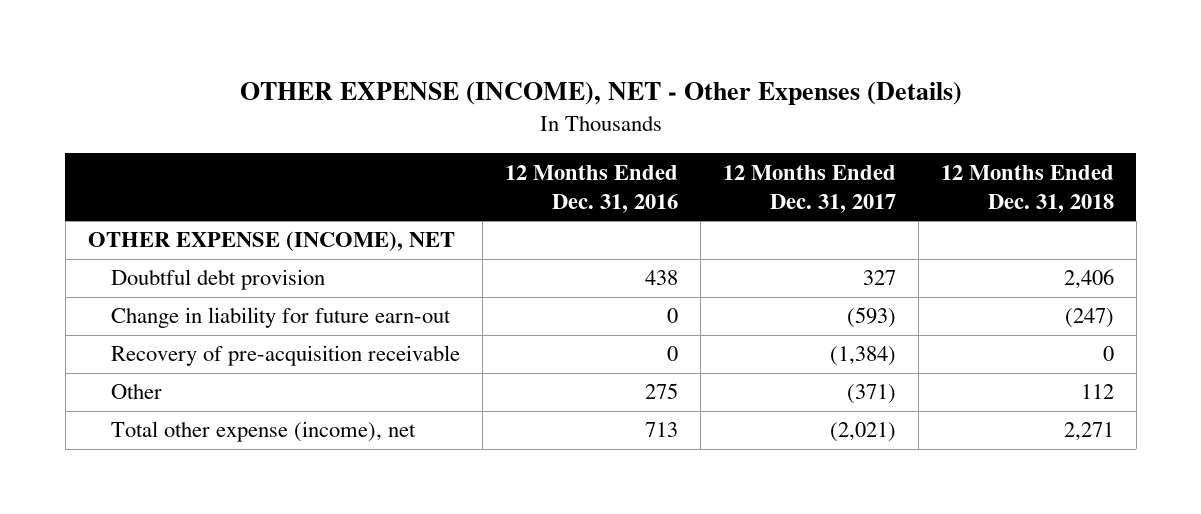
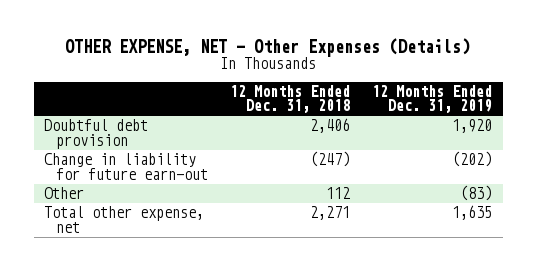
[239,82,962,106] OTHER EXPENSE (INCOME), NET - Other Expenses (Details) -> [65,37,471,57] OTHER EXPENSE, NET - Other Expenses (Details)
[504,164,678,213] 12 Months Ended Dec. 31, 2016 -> none
[722,164,896,213] 12 Months Ended Dec. 31, 2017 -> none
none -> [371,84,492,114] 12 Months Ended Dec. 31, 2019
[87,231,455,252] OTHER EXPENSE (INCOME), NET -> none
[110,345,460,367] Recovery of pre-acquisition receivable -> none
[110,421,416,443] Total other expense (income), net -> [44,206,205,233] Total other expense, net

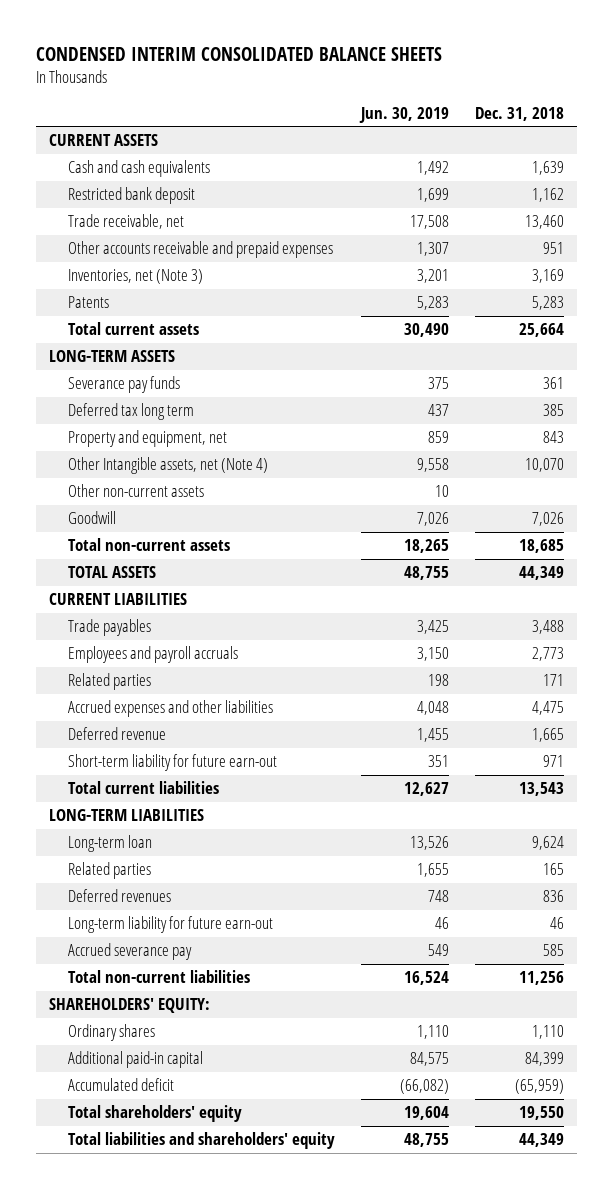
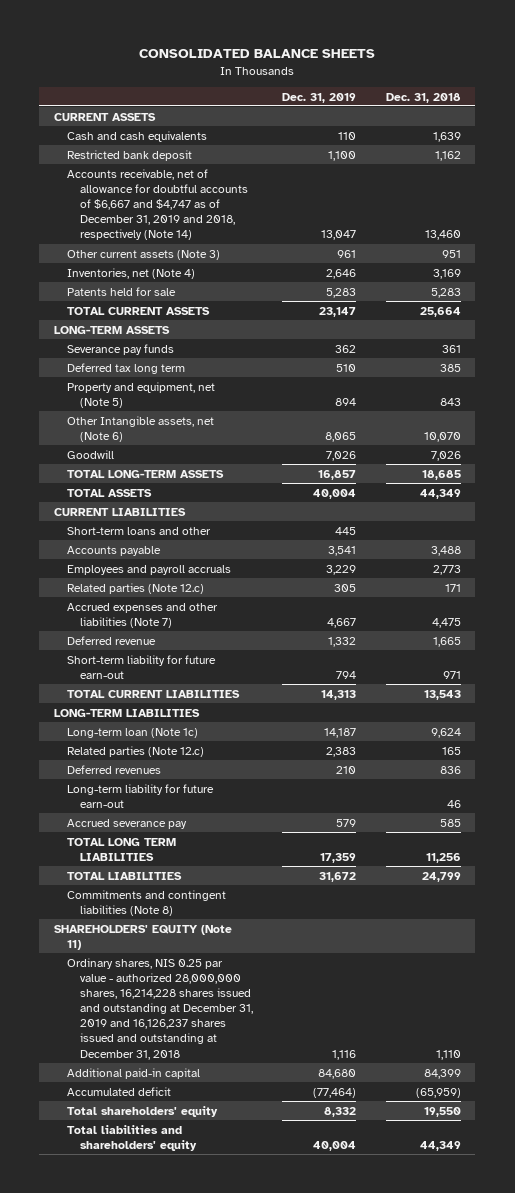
[35,47,442,62] CONDENSED INTERIM CONSOLIDATED BALANCE SHEETS -> [139,49,376,59] CONSOLIDATED BALANCE SHEETS
[359,106,450,123] Jun. 30, 2019 -> none
none -> [282,92,357,103] Dec. 31, 2019
[67,214,184,230] Trade receivable, net -> [66,168,248,241] Accounts receivable, net of allowance for doubtful accounts of $6,667 and $4,747 as of December 31, 2019 and 2018, respectively (Note 14)
[67,241,333,259] Other accounts receivable and prepaid expenses -> [66,249,220,260] Other current assets (Note 3)
[67,269,203,285] Inventories, net (Note 3) -> [66,267,195,279] Inventories, net (Note 4)
[67,296,109,309] Patents -> [66,286,176,296] Patents held for sale
[67,322,199,336] Total current assets -> [66,306,210,315] TOTAL CURRENT ASSETS
[67,484,204,498] Other non-current assets -> none
[67,430,227,448] Property and equipment, net -> [66,381,215,408] Property and equipment, net (Note 5)
[67,457,268,475] Other Intangible assets, net (Note 4) -> [66,415,214,442] Other Intangible assets, net (Note 6)
[67,538,230,552] Total non-current assets -> [66,469,224,478] TOTAL LONG-TERM ASSETS
none -> [66,526,211,535] Short-term loans and other
[67,619,151,637] Trade payables -> [66,545,161,556] Accounts payable
[67,673,151,691] Related parties -> [66,582,204,594] Related parties (Note 12.c)
[67,700,273,718] Accrued expenses and other liabilities -> [66,602,218,628] Accrued expenses and other liabilities (Note 7)
[67,781,219,795] Total current liabilities -> [66,689,240,698] TOTAL CURRENT LIABILITIES
[67,835,152,853] Long-term loan -> [66,727,198,738] Long-term loan (Note 1c)
[67,862,151,880] Related parties -> [66,745,204,757] Related parties (Note 12.c)
[67,970,250,984] Total non-current liabilities -> [66,837,176,861] TOTAL LONG TERM LIABILITIES
none -> [66,871,182,880] TOTAL LIABILITIES
none -> [66,889,226,916] Commitments and contingent liabilities (Note 8)
[48,998,210,1014] SHAREHOLDERS' EQUITY: -> [53,924,232,950] SHAREHOLDERS' EQUITY (Note 11)
[67,1024,155,1042] Ordinary shares -> [66,957,253,1060] Ordinary shares, NIS 0.25 par value - authorized 28,000,000 shares, 16,214,228 shares issued and outstanding at December 31, 2019 and 16,126,237 shares issued and outstanding at December 31, 2018

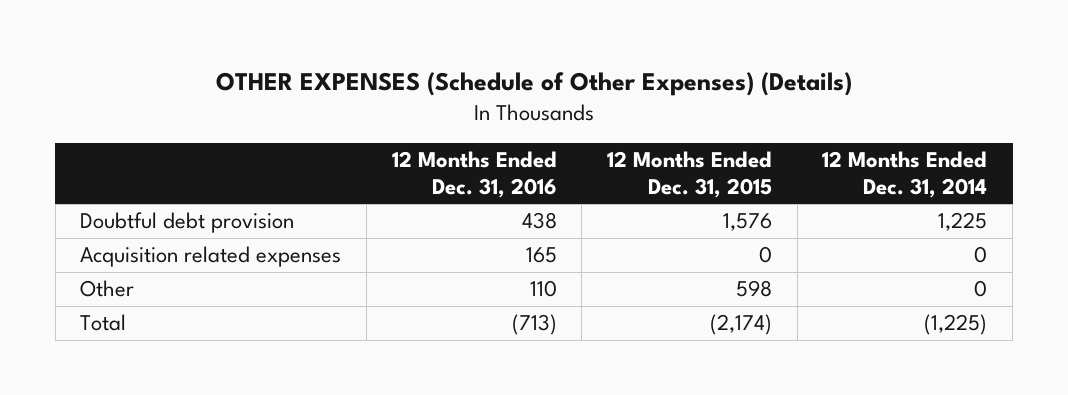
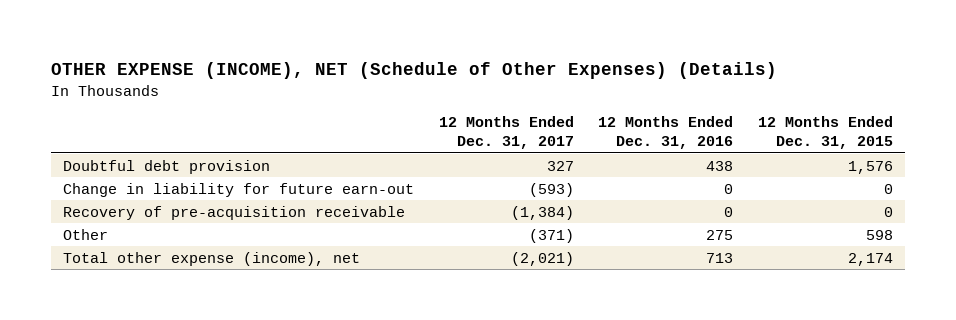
[215,72,852,97] OTHER EXPENSES (Schedule of Other Expenses) (Details) -> [51,61,778,79] OTHER EXPENSE (INCOME), NET (Schedule of Other Expenses) (Details)
[822,150,988,198] 12 Months Ended Dec. 31, 2014 -> none
none -> [438,116,574,150] 12 Months Ended Dec. 31, 2017
[80,246,342,268] Acquisition related expenses -> none
none -> [63,182,415,197] Change in liability for future earn-out
none -> [63,205,406,220] Recovery of pre-acquisition receivable
[529,280,557,298] 110 -> [706,229,734,240] 275
[80,314,127,332] Total -> [63,251,361,266] Total other expense (income), net
[511,314,557,336] (713) -> [706,252,734,263] 713
[710,314,773,336] (2,174) -> [847,252,893,266] 2,174

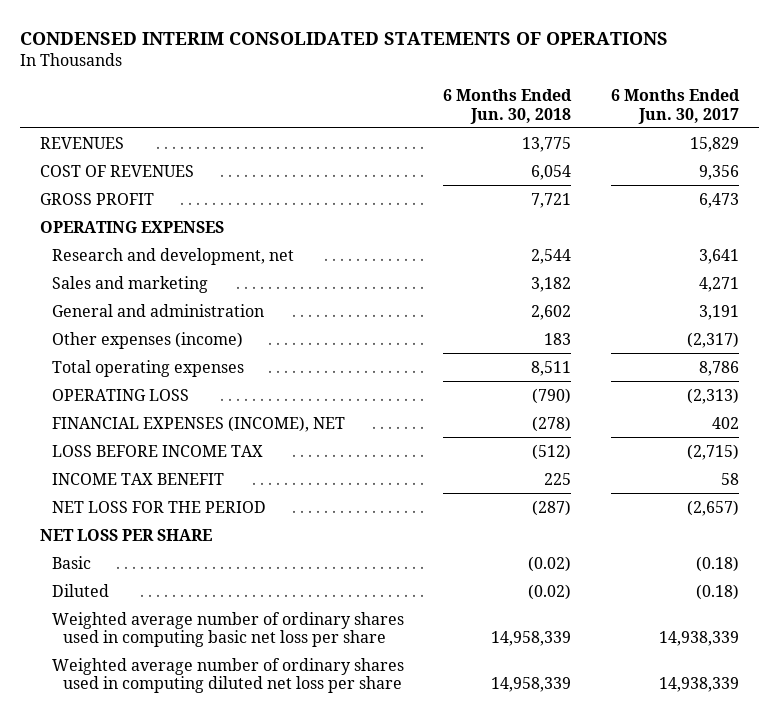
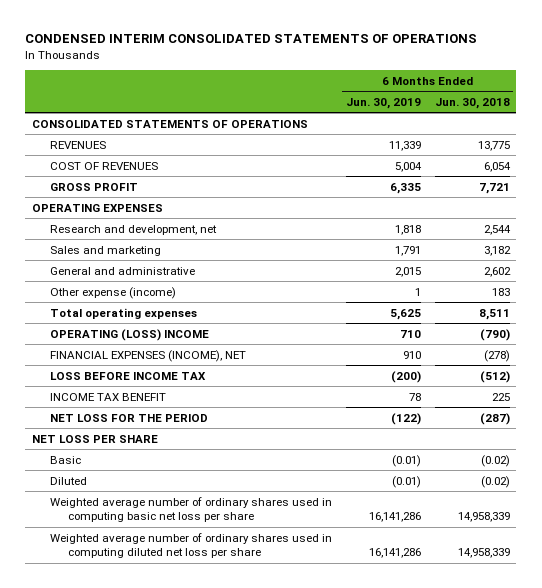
[611,89,741,124] 6 Months Ended Jun. 30, 2017 -> none
none -> [345,97,421,109] Jun. 30, 2019
none -> [32,119,309,128] CONSOLIDATED STATEMENTS OF OPERATIONS
[51,303,264,317] General and administration -> [50,266,196,275] General and administrative
[51,331,243,349] Other expenses (income) -> [50,286,177,299] Other expense (income)
[51,388,189,401] OPERATING LOSS -> [50,328,210,341] OPERATING (LOSS) INCOME

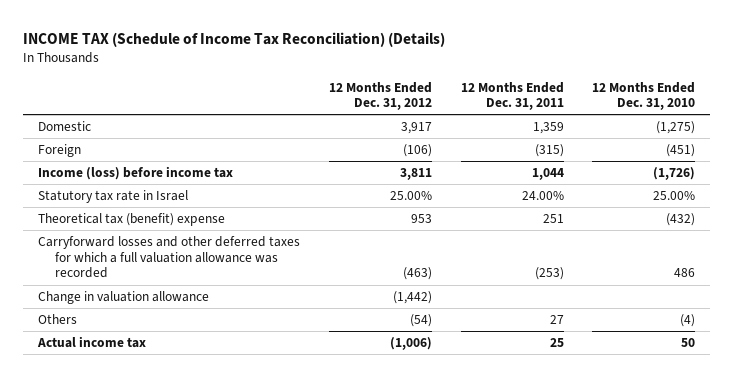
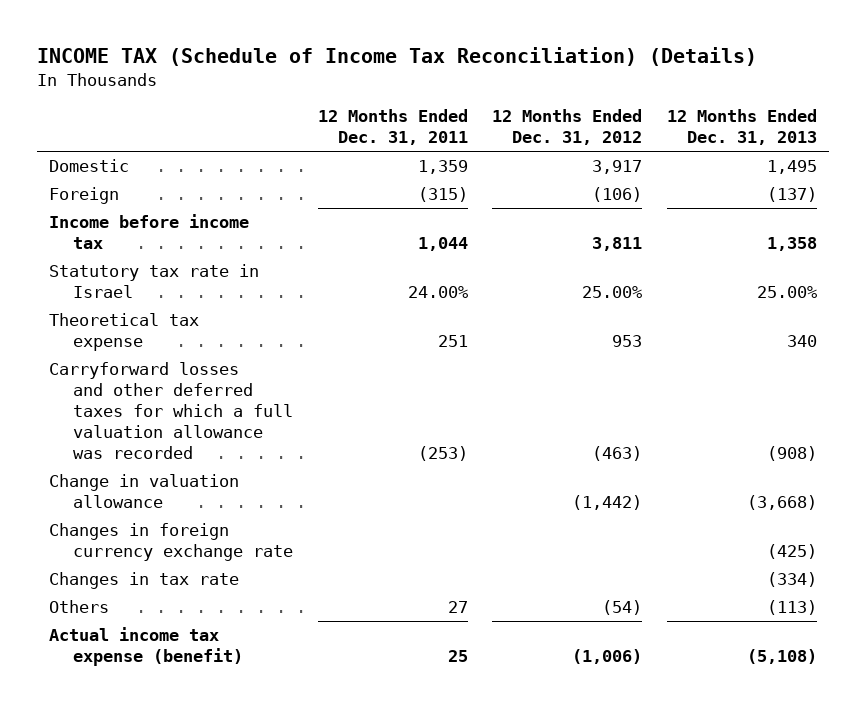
[592,81,696,111] 12 Months Ended Dec. 31, 2010 -> none
none -> [666,109,817,146] 12 Months Ended Dec. 31, 2013
[37,165,233,180] Income (loss) before income tax -> [49,213,250,250] Income before income tax
[37,212,225,226] Theoretical tax (benefit) expense -> [49,312,200,352] Theoretical tax expense
none -> [49,522,294,562] Changes in foreign currency exchange rate
none -> [49,571,240,589] Changes in tax rate
[36,335,146,348] Actual income tax -> [49,626,244,667] Actual income tax expense (benefit)

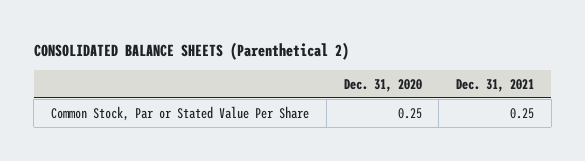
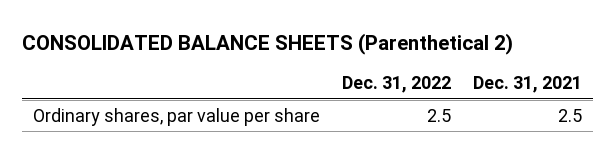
[343,78,422,92] Dec. 31, 2020 -> none
none -> [341,76,451,94] Dec. 31, 2022
[51,105,310,121] Common Stock, Par or Stated Value Per Share -> [33,107,321,126] Ordinary shares, par value per share
[510,107,535,119] 0.25 -> [557,108,582,122] 2.5

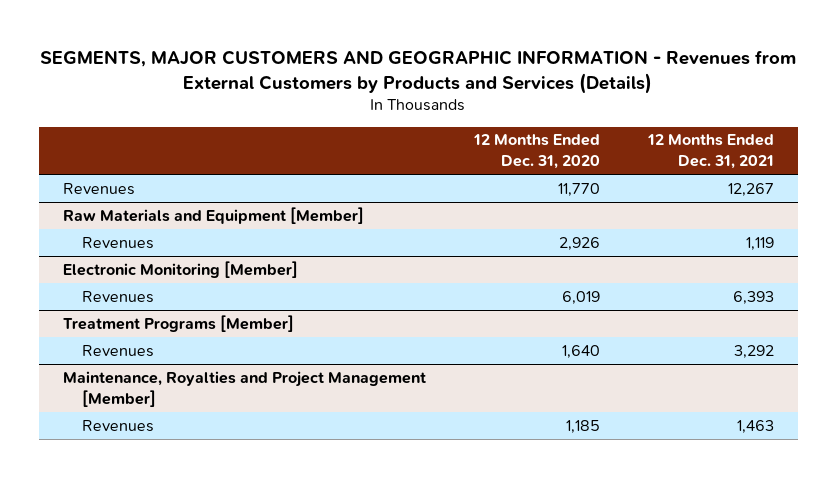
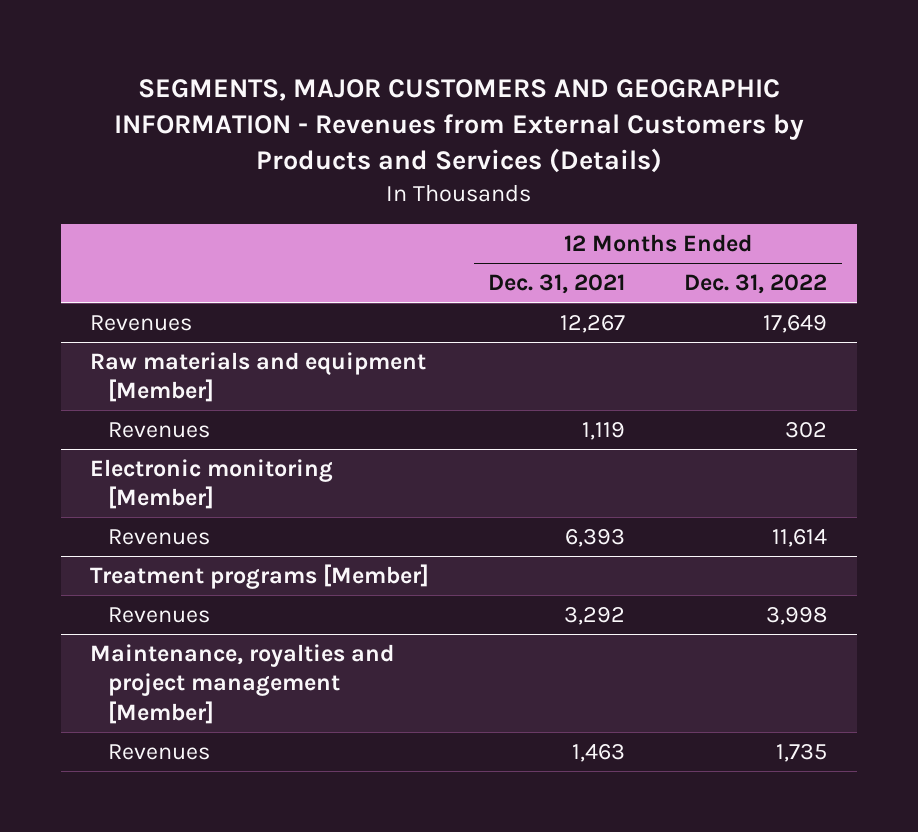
[472,134,600,170] 12 Months Ended Dec. 31, 2020 -> none
none -> [684,274,828,295] Dec. 31, 2022
[62,206,364,224] Raw Materials and Equipment [Member] -> [90,351,427,403] Raw materials and equipment [Member]
[62,260,298,278] Electronic Monitoring [Member] -> [90,458,334,510] Electronic monitoring [Member]
[62,314,294,332] Treatment Programs [Member] -> [90,563,430,589] Treatment programs [Member]
[62,370,426,407] Maintenance, Royalties and Project Management [Member] -> [90,643,395,724] Maintenance, royalties and project management [Member]

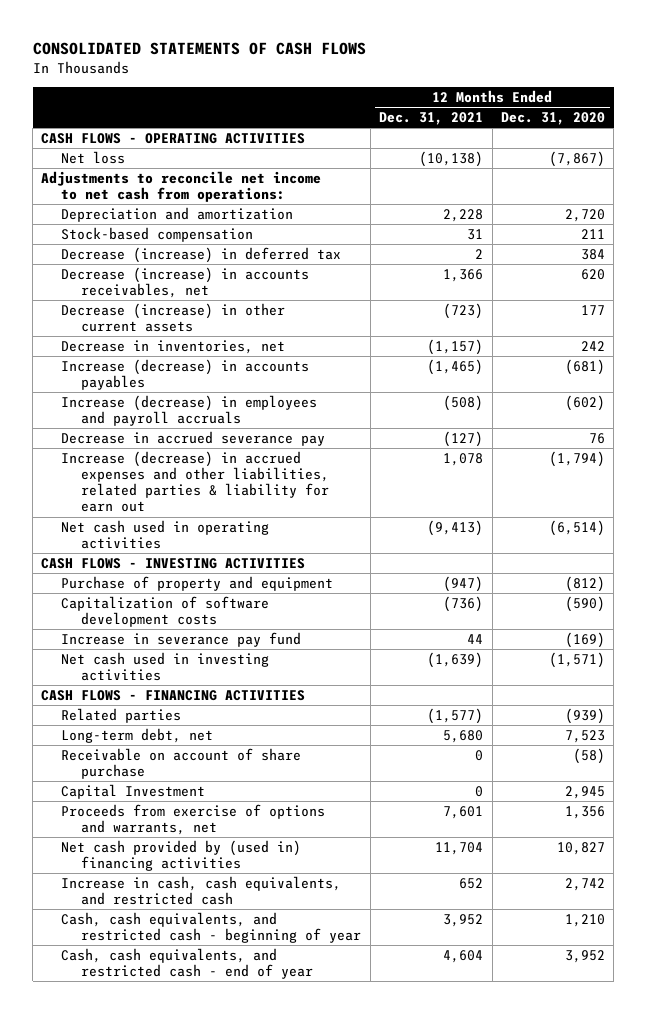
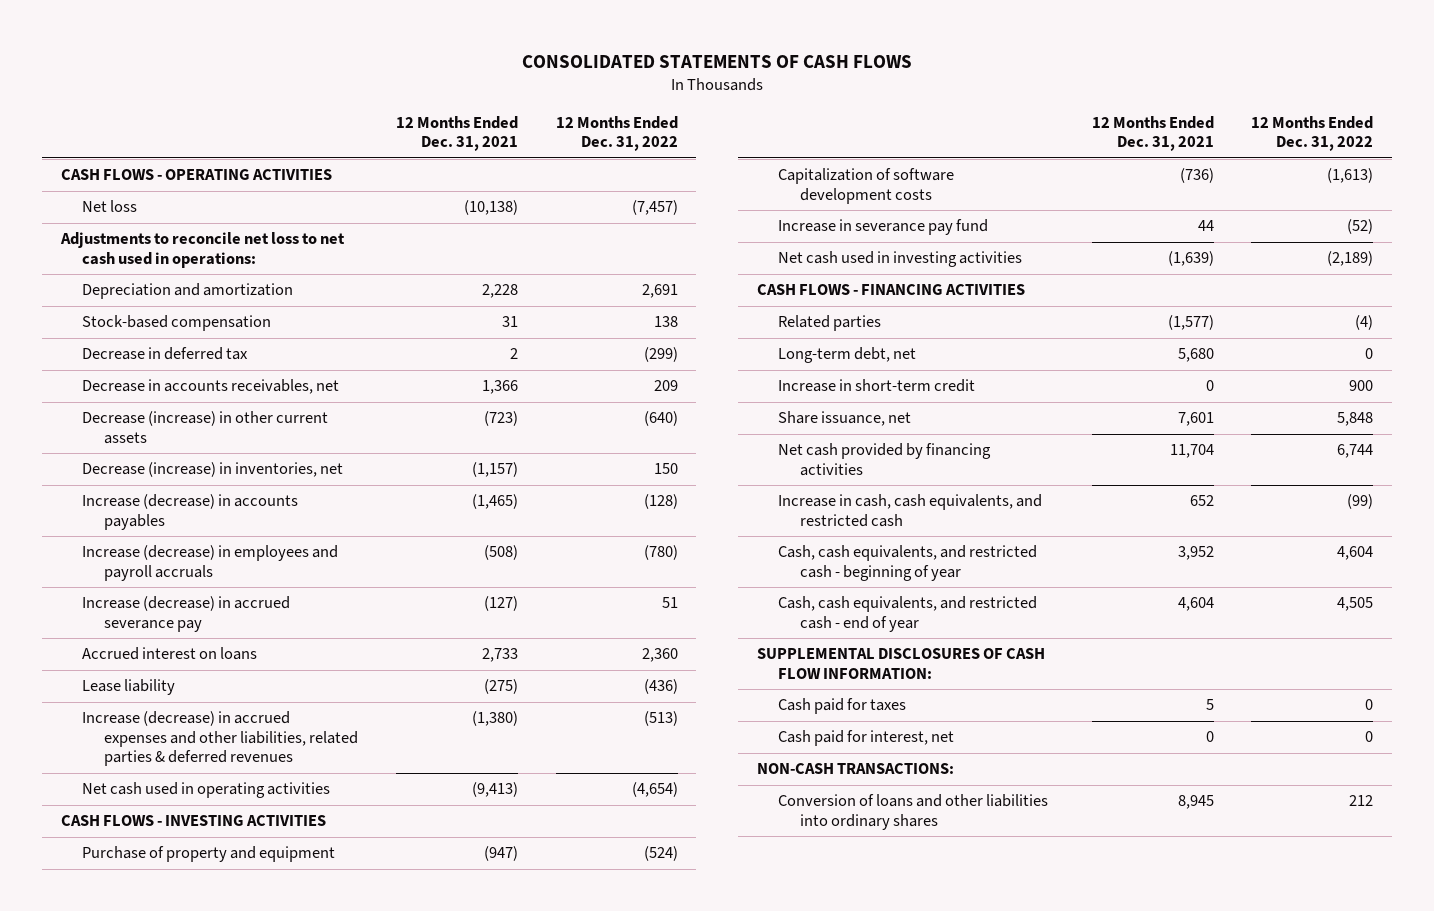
[501,112,606,126] Dec. 31, 2020 -> none
none -> [555,115,678,152] 12 Months Ended Dec. 31, 2022
[41,170,322,203] Adjustments to reconcile net income to net cash from operations: -> [59,232,345,268] Adjustments to reconcile net loss to net cash used in operations:
[61,246,342,263] Decrease (increase) in deferred tax -> [82,347,249,361] Decrease in deferred tax
[61,266,310,299] Decrease (increase) in accounts receivables, net -> [82,379,340,395] Decrease in accounts receivables, net
[61,339,286,354] Decrease in inventories, net -> [82,462,344,478] Decrease (increase) in inventories, net
[61,430,326,446] Decrease in accrued severance pay -> [82,596,291,632] Increase (decrease) in accrued severance pay
none -> [82,647,258,661] Accrued interest on loans
none -> [82,679,176,696] Lease liability
[61,450,330,513] Increase (decrease) in accrued expenses and other liabilities, related parties & liability for earn out -> [82,711,359,767] Increase (decrease) in accrued expenses and other liabilities, related parties & deferred revenues
[443,452,484,466] 1,078 -> [471,711,518,727] (1,380)
[61,747,302,780] Receivable on account of share purchase -> none
[61,783,206,799] Capital Investment -> none
none -> [778,379,976,393] Increase in short-term credit
[61,803,326,836] Proceeds from exercise of options and warrants, net -> [778,411,912,427] Share issuance, net
[61,839,302,872] Net cash provided by (used in) financing activities -> [778,443,992,476] Net cash provided by financing activities
none -> [756,648,1045,679] SUPPLEMENTAL DISCLOSURES OF CASH FLOW INFORMATION:
none -> [778,698,907,715] Cash paid for taxes
none -> [778,730,955,747] Cash paid for interest, net
none -> [756,763,954,775] NON-CASH TRANSACTIONS:
none -> [778,794,1049,830] Conversion of loans and other liabilities into ordinary shares

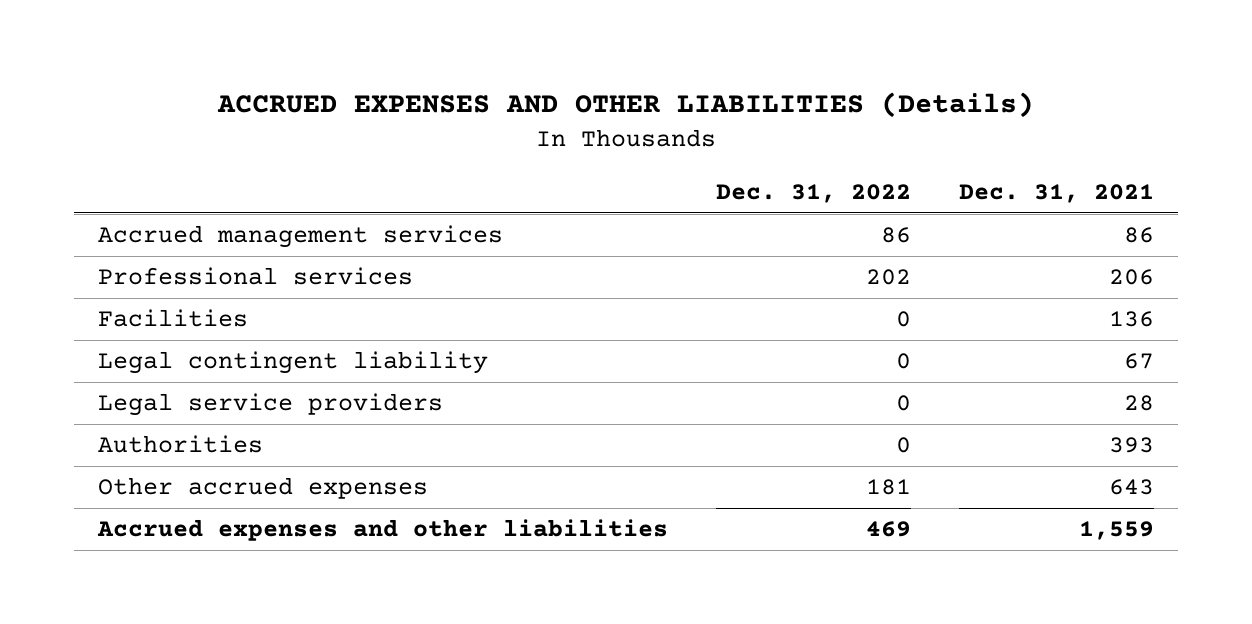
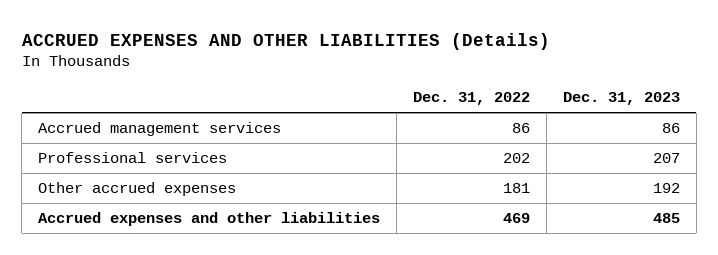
[958,183,1154,203] Dec. 31, 2021 -> none
none -> [562,91,680,105] Dec. 31, 2023
[97,309,248,328] Facilities -> none
[97,351,488,375] Legal contingent liability -> none
[97,393,443,417] Legal service providers -> none
[97,435,263,454] Authorities -> none

